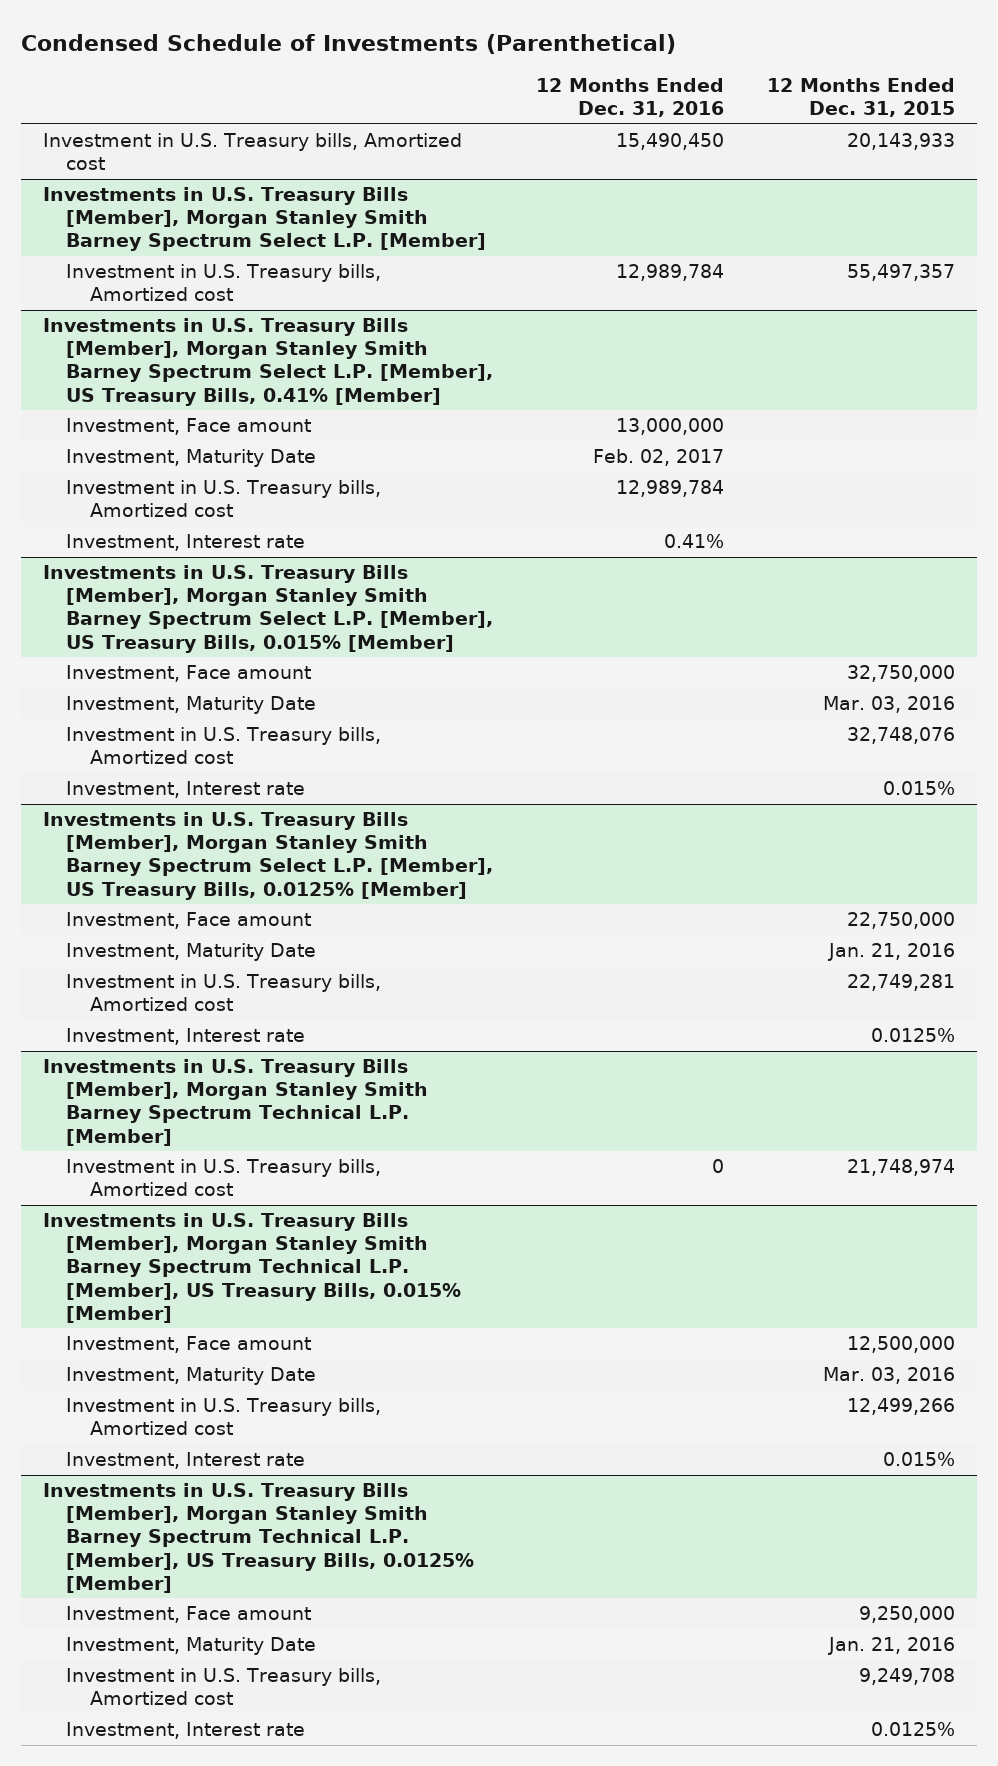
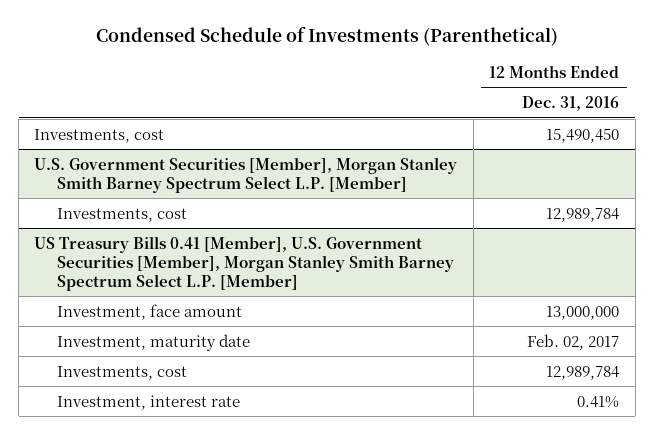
[767,78,956,118] 12 Months Ended Dec. 31, 2015 -> none
[42,565,494,653] Investments in U.S. Treasury Bills [Member], Morgan Stanley Smith Barney Spectrum Select L.P. [Member], US Treasury Bills, 0.015% [Member] -> none
[66,665,312,683] Investment, Face amount -> none
[66,696,317,715] Investment, Maturity Date -> none
[66,727,382,765] Investment in U.S. Treasury bills, Amortized cost -> none
[66,781,306,799] Investment, Interest rate -> none
[42,812,494,900] Investments in U.S. Treasury Bills [Member], Morgan Stanley Smith Barney Spectrum Select L.P. [Member], US Treasury Bills, 0.0125% [Member] -> none
[66,912,312,930] Investment, Face amount -> none
[66,943,317,962] Investment, Maturity Date -> none
[66,974,382,1012] Investment in U.S. Treasury bills, Amortized cost -> none
[66,1028,306,1046] Investment, Interest rate -> none
[42,1059,429,1146] Investments in U.S. Treasury Bills [Member], Morgan Stanley Smith Barney Spectrum Technical L.P. [Member] -> none
[66,1159,382,1197] Investment in U.S. Treasury bills, Amortized cost -> none
[42,1213,462,1323] Investments in U.S. Treasury Bills [Member], Morgan Stanley Smith Barney Spectrum Technical L.P. [Member], US Treasury Bills, 0.015% [Member] -> none
[66,1336,312,1354] Investment, Face amount -> none
[66,1367,317,1386] Investment, Maturity Date -> none
[66,1398,382,1436] Investment in U.S. Treasury bills, Amortized cost -> none
[66,1452,306,1470] Investment, Interest rate -> none
[42,1483,475,1593] Investments in U.S. Treasury Bills [Member], Morgan Stanley Smith Barney Spectrum Technical L.P. [Member], US Treasury Bills, 0.0125% [Member] -> none
[66,1606,312,1624] Investment, Face amount -> none
[66,1637,317,1656] Investment, Maturity Date -> none
[66,1668,382,1706] Investment in U.S. Treasury bills, Amortized cost -> none
[66,1722,306,1740] Investment, Interest rate -> none
[42,133,462,171] Investment in U.S. Treasury bills, Amortized cost -> [34,128,165,143] Investments, cost
[42,187,487,252] Investments in U.S. Treasury Bills [Member], Morgan Stanley Smith Barney Spectrum Select L.P. [Member] -> [34,156,458,193] U.S. Government Securities [Member], Morgan Stanley Smith Barney Spectrum Select L.P. [Member]
[66,264,382,302] Investment in U.S. Treasury bills, Amortized cost -> [57,207,188,222] Investments, cost
[42,318,494,406] Investments in U.S. Treasury Bills [Member], Morgan Stanley Smith Barney Spectrum Select L.P. [Member], US Treasury Bills, 0.41% [Member] -> [34,235,455,291] US Treasury Bills 0.41 [Member], U.S. Government Securities [Member], Morgan Stanley Smith Barney Spectrum Select L.P. [Member]
[66,418,312,436] Investment, Face amount -> [57,303,243,320] Investment, face amount
[66,449,317,468] Investment, Maturity Date -> [57,333,251,351] Investment, maturity date
[66,480,382,518] Investment in U.S. Treasury bills, Amortized cost -> [57,365,188,380] Investments, cost
[66,534,306,552] Investment, Interest rate -> [57,394,241,410] Investment, interest rate

